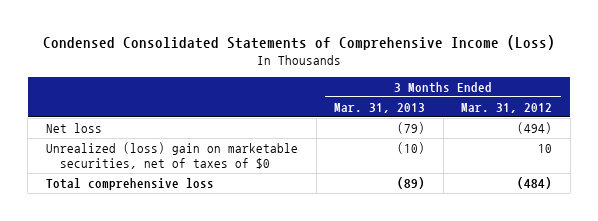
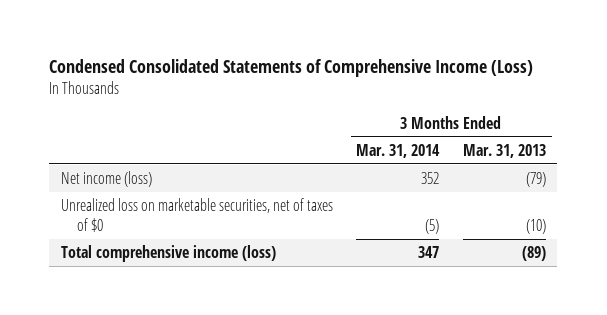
[461,102,553,113] Mar. 31, 2012 -> none
none -> [356,143,441,158] Mar. 31, 2014
[45,122,102,133] Net loss -> [61,171,153,188] Net income (loss)
[45,141,298,169] Unrealized (loss) gain on marketable securities, net of taxes of $0 -> [61,198,334,232] Unrealized loss on marketable securities, net of taxes of $0
[45,177,214,190] Total comprehensive loss -> [61,245,277,263] Total comprehensive income (loss)

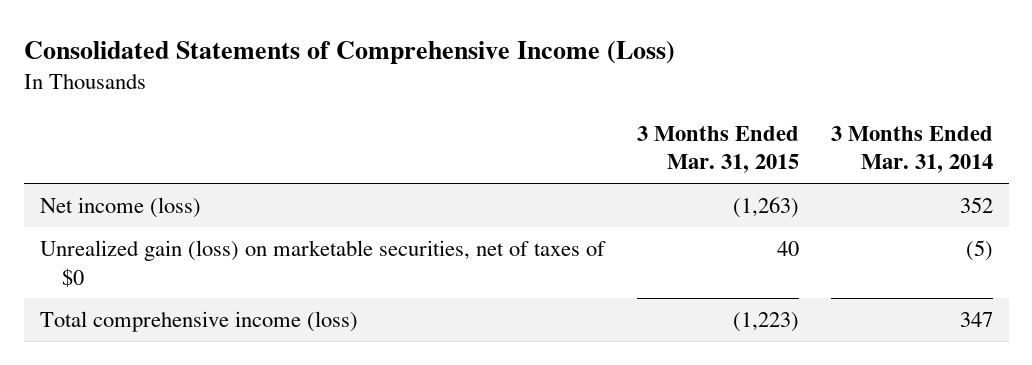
[49,59,534,78] Condensed Consolidated Statements of Comprehensive Income (Loss) -> [23,40,675,64] Consolidated Statements of Comprehensive Income (Loss)
[462,143,546,158] Mar. 31, 2013 -> none
none -> [636,125,799,174] 3 Months Ended Mar. 31, 2015
[61,198,334,232] Unrealized loss on marketable securities, net of taxes of $0 -> [39,239,606,287] Unrealized gain (loss) on marketable securities, net of taxes of $0

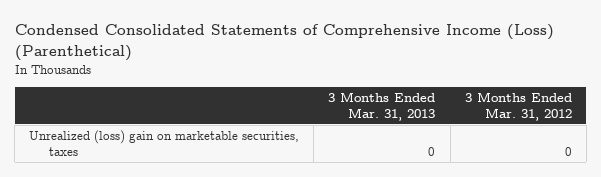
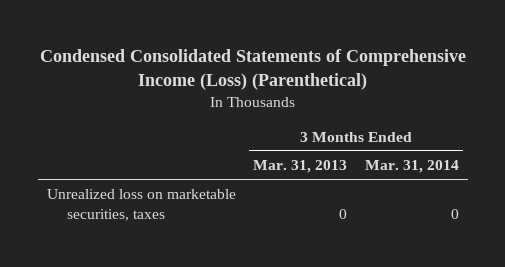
[464,91,572,121] 3 Months Ended Mar. 31, 2012 -> none
none -> [364,160,459,174] Mar. 31, 2014
[29,129,300,156] Unrealized (loss) gain on marketable securities, taxes -> [46,189,236,222] Unrealized loss on marketable securities, taxes

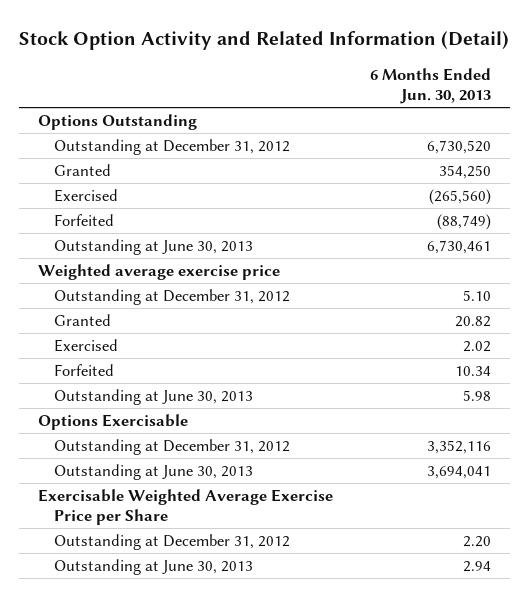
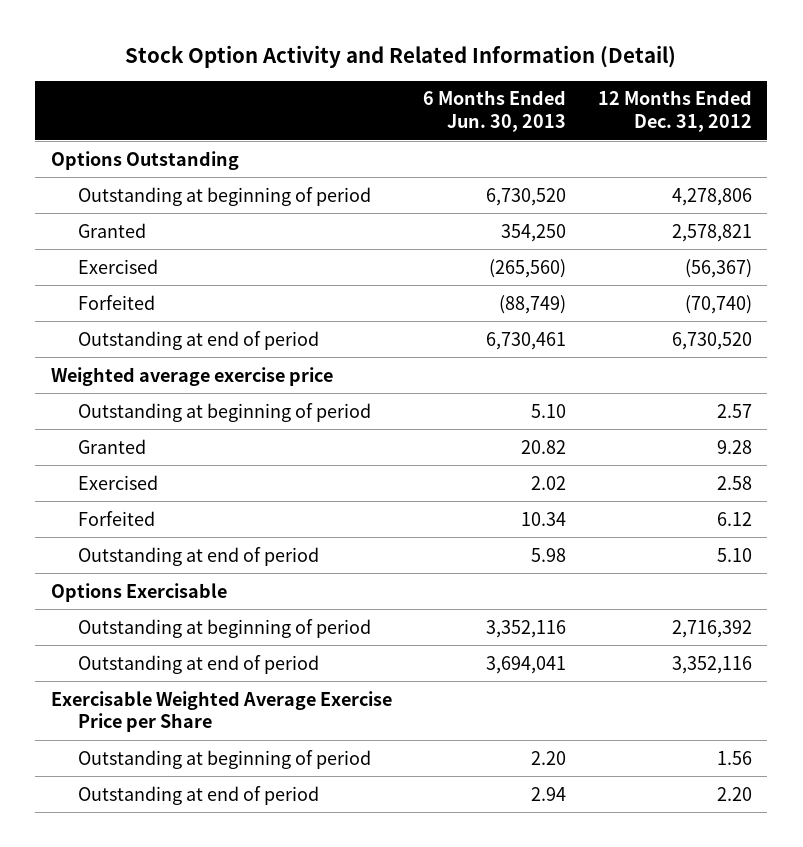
none -> [597,90,752,132] 12 Months Ended Dec. 31, 2012
[53,139,290,156] Outstanding at December 31, 2012 -> [78,186,372,206] Outstanding at beginning of period
[53,239,253,256] Outstanding at June 30, 2013 -> [78,330,320,350] Outstanding at end of period
[53,289,290,306] Outstanding at December 31, 2012 -> [78,402,372,422] Outstanding at beginning of period
[53,389,253,406] Outstanding at June 30, 2013 -> [78,546,320,566] Outstanding at end of period
[53,439,290,456] Outstanding at December 31, 2012 -> [78,618,372,638] Outstanding at beginning of period
[53,464,253,481] Outstanding at June 30, 2013 -> [78,654,320,674] Outstanding at end of period
[53,534,290,551] Outstanding at December 31, 2012 -> [78,749,372,769] Outstanding at beginning of period
[53,559,253,576] Outstanding at June 30, 2013 -> [78,785,320,805] Outstanding at end of period

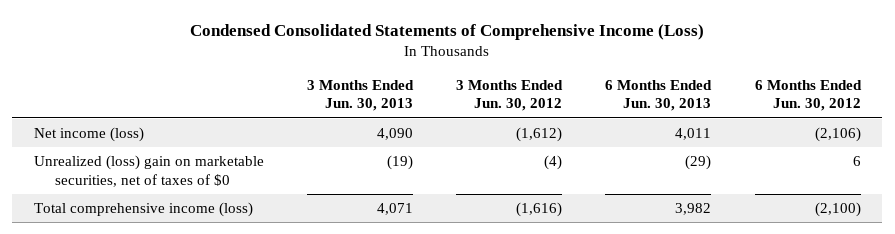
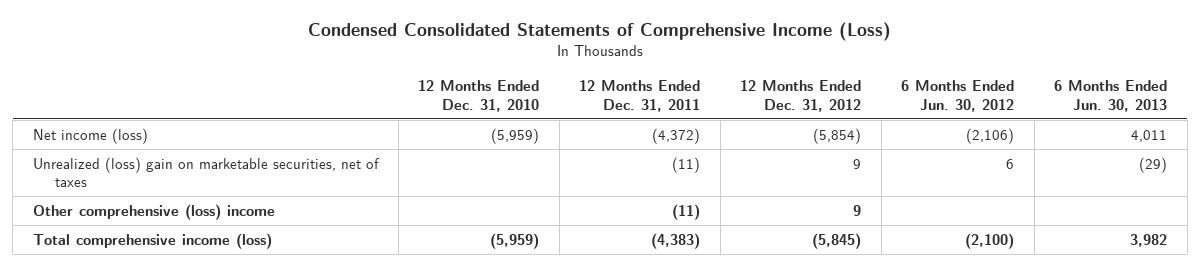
[307,79,415,112] 3 Months Ended Jun. 30, 2013 -> none
[456,79,564,112] 3 Months Ended Jun. 30, 2012 -> none
none -> [418,80,540,112] 12 Months Ended Dec. 31, 2010
none -> [579,80,701,112] 12 Months Ended Dec. 31, 2011
none -> [740,80,862,112] 12 Months Ended Dec. 31, 2012
[34,155,265,187] Unrealized (loss) gain on marketable securities, net of taxes of $0 -> [32,156,380,188] Unrealized (loss) gain on marketable securities, net of taxes
none -> [32,203,275,220] Other comprehensive (loss) income

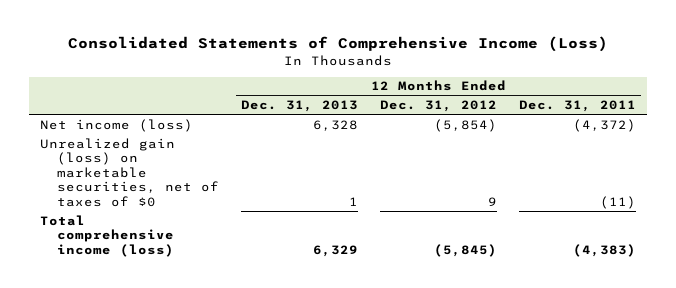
[307,21,891,41] Condensed Consolidated Statements of Comprehensive Income (Loss) -> [68,36,609,53] Consolidated Statements of Comprehensive Income (Loss)
[418,80,540,112] 12 Months Ended Dec. 31, 2010 -> none
[901,80,1015,112] 6 Months Ended Jun. 30, 2012 -> none
[1054,80,1168,112] 6 Months Ended Jun. 30, 2013 -> none
none -> [241,99,359,112] Dec. 31, 2013
[32,203,275,220] Other comprehensive (loss) income -> none
[32,156,380,188] Unrealized (loss) gain on marketable securities, net of taxes -> [40,137,220,207] Unrealized gain (loss) on marketable securities, net of taxes of $0

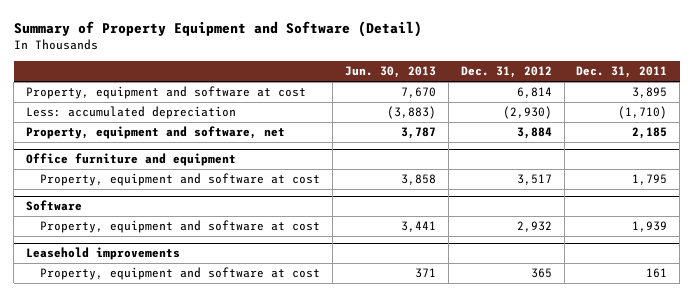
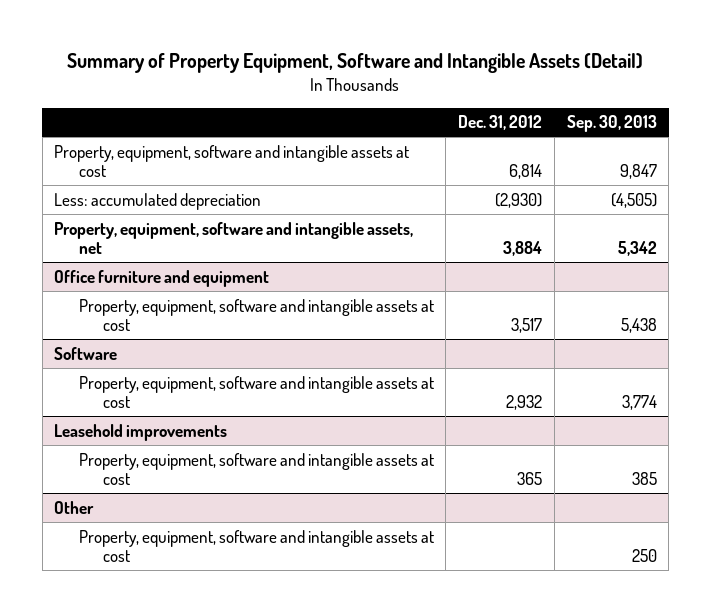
[13,20,422,37] Summary of Property Equipment and Software (Detail) -> [67,53,644,74] Summary of Property Equipment, Software and Intangible Assets (Detail)
[344,66,436,79] Jun. 30, 2013 -> none
[576,66,668,79] Dec. 31, 2011 -> none
none -> [566,115,657,133] Sep. 30, 2013
[26,86,307,100] Property, equipment and software at cost -> [54,144,410,178] Property, equipment, software and intangible assets at cost
[26,126,286,140] Property, equipment and software, net -> [54,221,414,255] Property, equipment, software and intangible assets, net
[39,173,320,187] Property, equipment and software at cost -> [78,298,434,332] Property, equipment, software and intangible assets at cost
[39,220,320,234] Property, equipment and software at cost -> [78,375,434,409] Property, equipment, software and intangible assets at cost
[39,267,320,281] Property, equipment and software at cost -> [78,452,434,486] Property, equipment, software and intangible assets at cost
none -> [54,500,95,514] Other
none -> [78,529,434,563] Property, equipment, software and intangible assets at cost

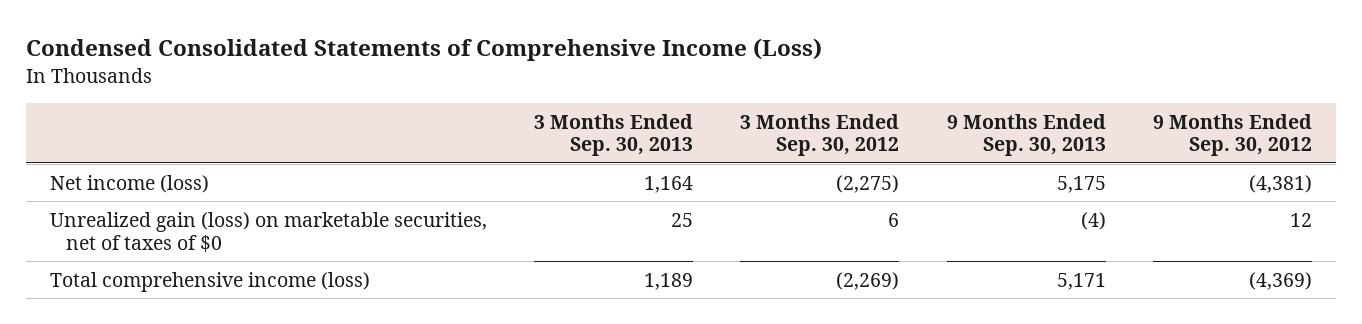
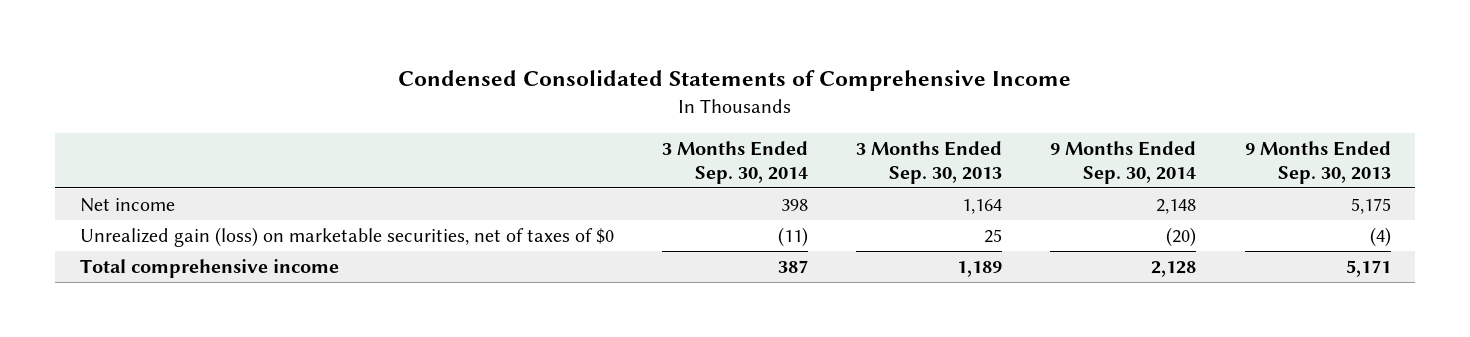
[25,38,822,62] Condensed Consolidated Statements of Comprehensive Income (Loss) -> [398,70,1072,92] Condensed Consolidated Statements of Comprehensive Income
[740,113,900,157] 3 Months Ended Sep. 30, 2012 -> none
[1153,113,1313,157] 9 Months Ended Sep. 30, 2012 -> none
none -> [661,141,808,184] 3 Months Ended Sep. 30, 2014
none -> [1050,141,1197,184] 9 Months Ended Sep. 30, 2014
[49,174,209,193] Net income (loss) -> [79,197,175,212] Net income
[49,271,370,292] Total comprehensive income (loss) -> [79,258,339,278] Total comprehensive income

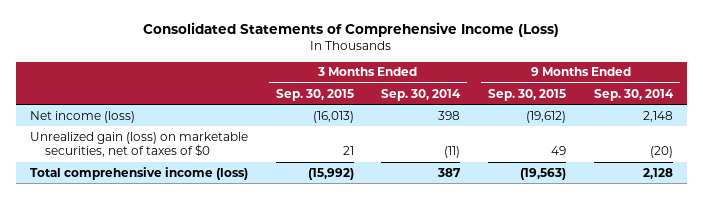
[398,70,1072,92] Condensed Consolidated Statements of Comprehensive Income -> [143,21,560,37] Consolidated Statements of Comprehensive Income (Loss)
[856,141,1003,184] 3 Months Ended Sep. 30, 2013 -> none
[1244,141,1391,184] 9 Months Ended Sep. 30, 2013 -> none
none -> [275,88,354,101] Sep. 30, 2015
none -> [488,88,567,101] Sep. 30, 2015
[79,197,175,212] Net income -> [29,110,135,123] Net income (loss)
[79,258,339,278] Total comprehensive income -> [29,166,248,180] Total comprehensive income (loss)

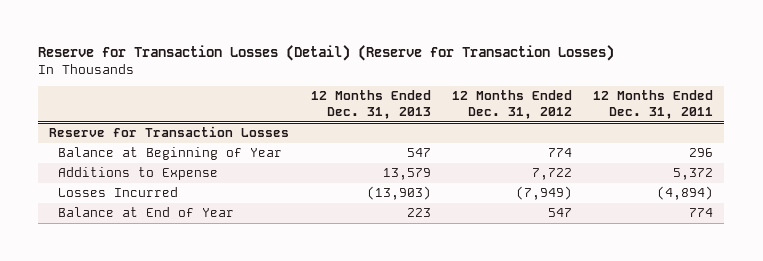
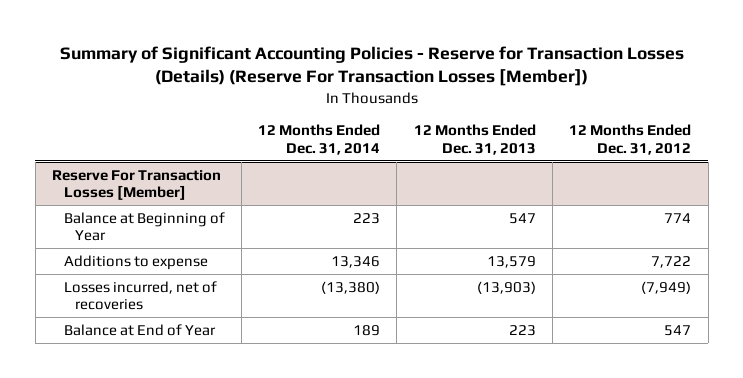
[38,45,615,62] Reserve for Transaction Losses (Detail) (Reserve for Transaction Losses) -> [59,45,684,87] Summary of Significant Accounting Policies - Reserve for Transaction Losses (Details) (Reserve For Transaction Losses [Member])
[593,90,714,119] 12 Months Ended Dec. 31, 2011 -> none
none -> [258,124,381,155] 12 Months Ended Dec. 31, 2014
[49,126,290,138] Reserve for Transaction Losses -> [52,169,222,201] Reserve For Transaction Losses [Member]
[57,167,218,181] Additions to Expense -> [63,254,208,270] Additions to expense
[57,187,178,198] Losses Incurred -> [63,280,217,311] Losses incurred, net of recoveries

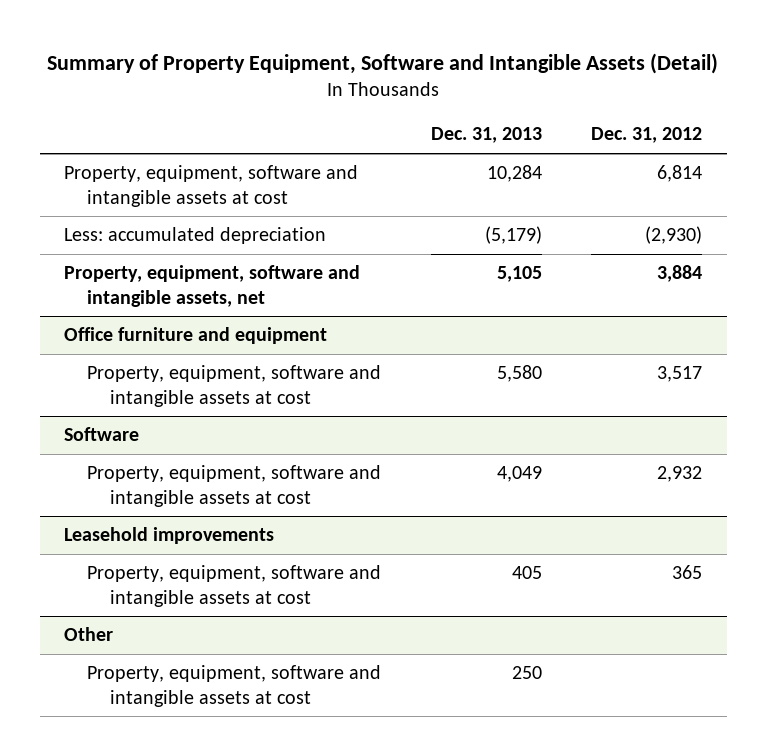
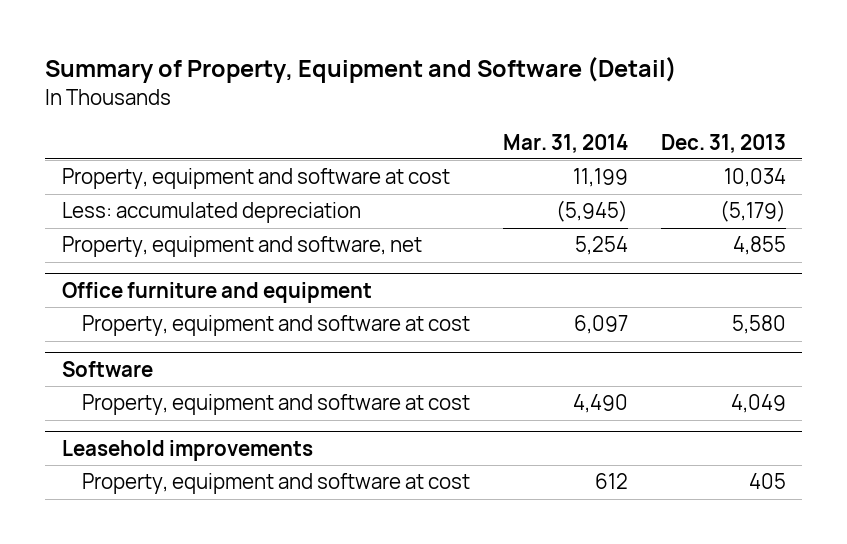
[47,52,719,74] Summary of Property Equipment, Software and Intangible Assets (Detail) -> [45,57,678,84] Summary of Property, Equipment and Software (Detail)
[591,127,703,144] Dec. 31, 2012 -> none
none -> [503,133,629,153] Mar. 31, 2014
[64,165,359,207] Property, equipment, software and intangible assets at cost -> [61,168,450,190] Property, equipment and software at cost
[486,165,542,183] 10,284 -> [723,168,786,188] 10,034
[64,265,361,307] Property, equipment, software and intangible assets, net -> [61,236,422,258] Property, equipment and software, net
[496,266,542,283] 5,105 -> [732,236,786,256] 4,855
[87,365,382,407] Property, equipment, software and intangible assets at cost -> [82,315,471,337] Property, equipment and software at cost
[87,465,382,507] Property, equipment, software and intangible assets at cost -> [82,394,471,416] Property, equipment and software at cost
[64,627,114,642] Other -> none
[87,665,382,707] Property, equipment, software and intangible assets at cost -> none
[87,565,382,607] Property, equipment, software and intangible assets at cost -> [82,473,471,495] Property, equipment and software at cost

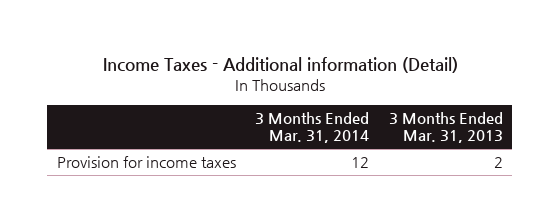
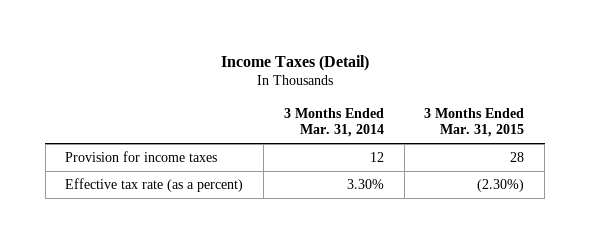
[102,57,458,74] Income Taxes - Additional information (Detail) -> [220,54,369,71] Income Taxes (Detail)
[388,111,503,144] 3 Months Ended Mar. 31, 2013 -> none
none -> [424,107,525,138] 3 Months Ended Mar. 31, 2015
none -> [65,178,244,193] Effective tax rate (as a percent)

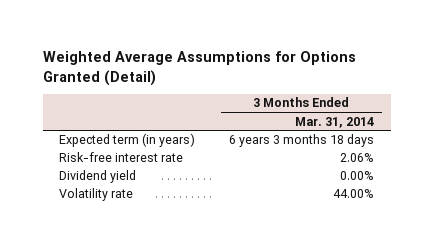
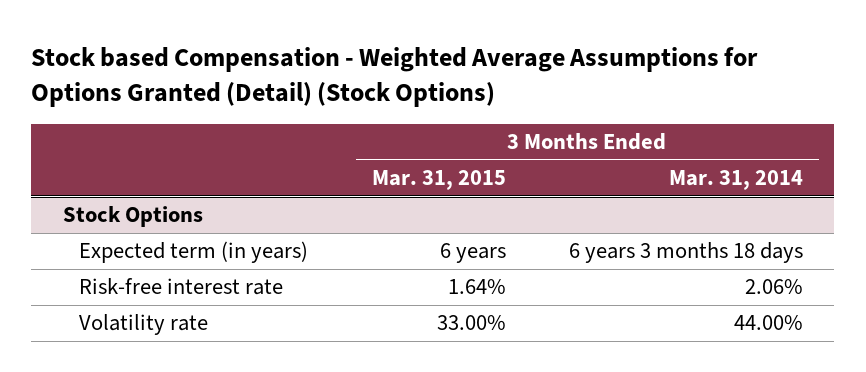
[42,51,356,86] Weighted Average Assumptions for Options Granted (Detail) -> [31,47,759,108] Stock based Compensation - Weighted Average Assumptions for Options Granted (Detail) (Stock Options)
none -> [371,170,506,191] Mar. 31, 2015
none -> [63,206,204,228] Stock Options
[59,170,137,184] Dividend yield -> none

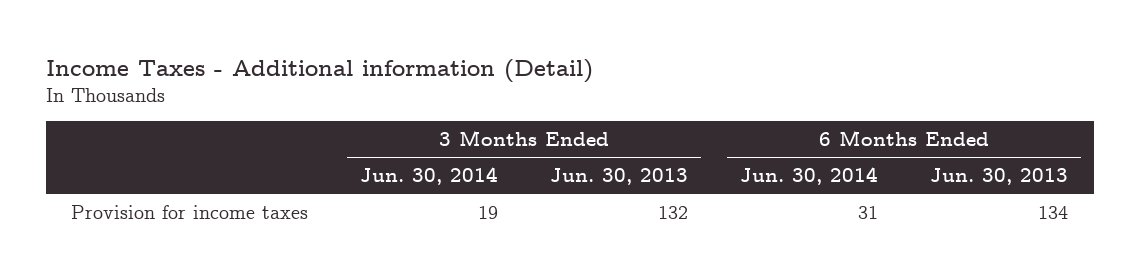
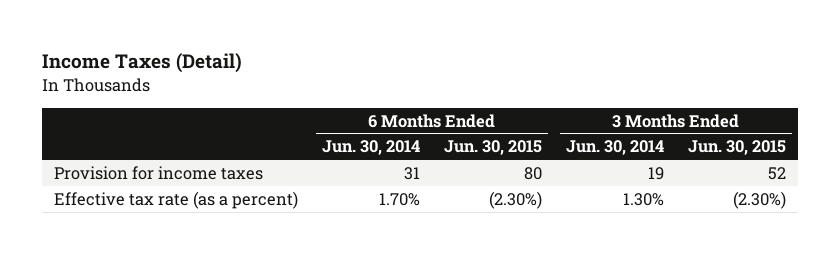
[45,58,593,83] Income Taxes - Additional information (Detail) -> [42,53,243,74] Income Taxes (Detail)
[550,168,689,186] Jun. 30, 2013 -> none
[930,168,1069,186] Jun. 30, 2013 -> none
none -> [444,140,543,156] Jun. 30, 2015
none -> [687,140,786,156] Jun. 30, 2015
none -> [54,190,299,209] Effective tax rate (as a percent)

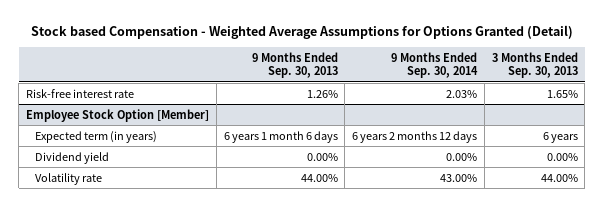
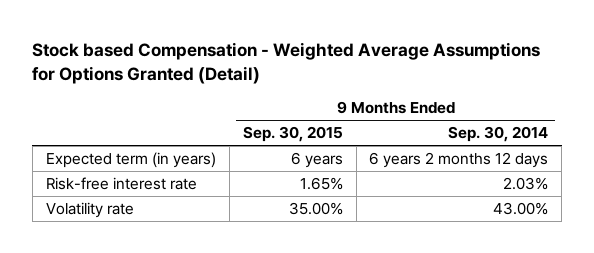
[251,51,338,79] 9 Months Ended Sep. 30, 2013 -> none
[491,51,578,79] 3 Months Ended Sep. 30, 2013 -> none
none -> [242,126,343,143] Sep. 30, 2015
[26,108,210,122] Employee Stock Option [Member] -> none
[34,151,109,164] Dividend yield -> none
[26,88,135,98] Risk-free interest rate -> [45,177,197,191] Risk-free interest rate

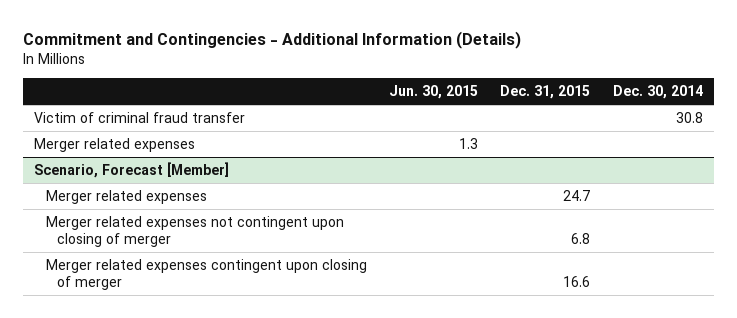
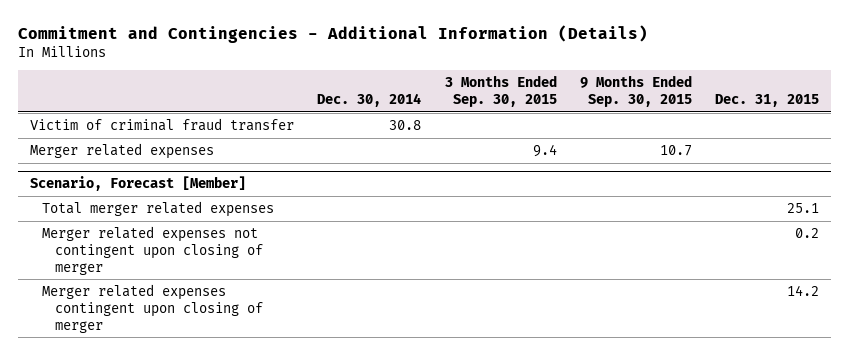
[388,85,478,100] Jun. 30, 2015 -> none
none -> [444,75,557,108] 3 Months Ended Sep. 30, 2015
none -> [579,75,692,108] 9 Months Ended Sep. 30, 2015
[45,190,207,205] Merger related expenses -> [42,201,275,218] Total merger related expenses
[563,190,591,202] 24.7 -> [787,203,820,214] 25.1
[571,232,591,244] 6.8 -> [795,228,820,239] 0.2
[563,275,591,287] 16.6 -> [787,285,820,297] 14.2

